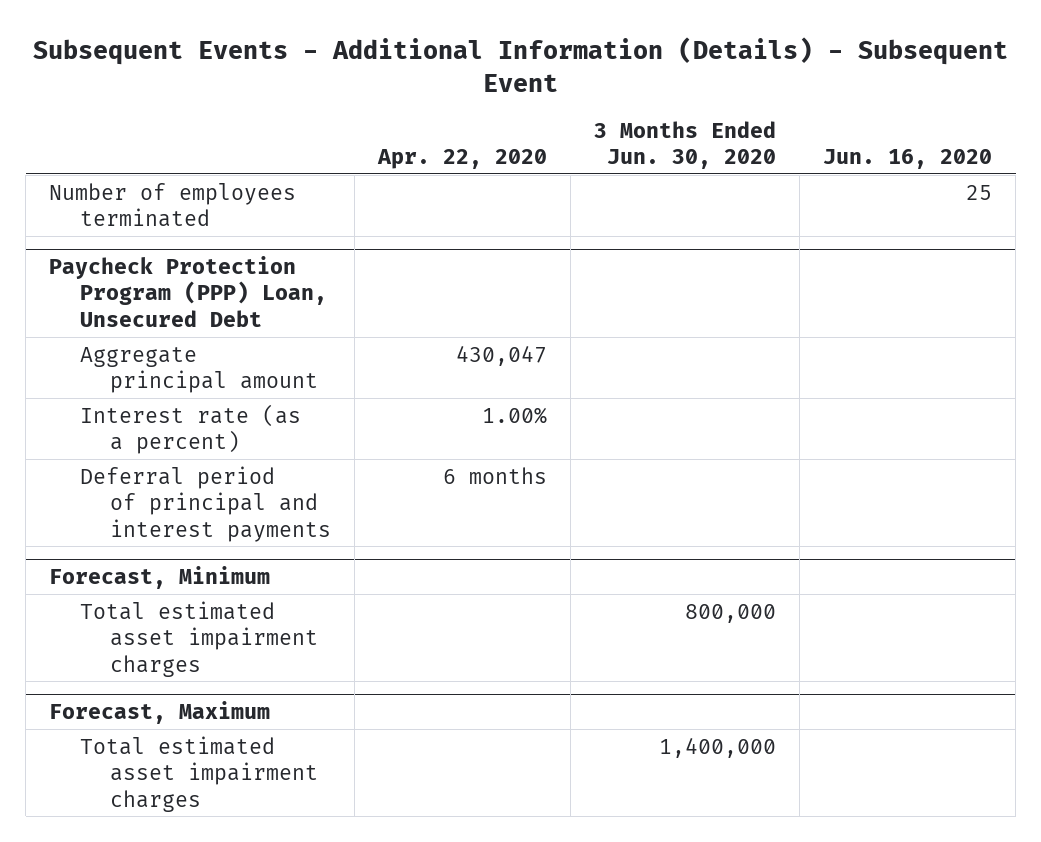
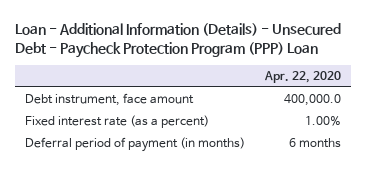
[32,36,1008,92] Subsequent Events - Additional Information (Details) - Subsequent Event -> [15,23,342,58] Loan - Additional Information (Details) - Unsecured Debt - Paycheck Protection Program (PPP) Loan
[594,120,777,169] 3 Months Ended Jun. 30, 2020 -> none
[823,148,993,169] Jun. 16, 2020 -> none
[49,182,297,228] Number of employees terminated -> none
[49,255,327,327] Paycheck Protection Program (PPP) Loan, Unsecured Debt -> none
[79,346,319,394] Aggregate principal amount -> none
[79,403,301,455] Interest rate (as a percent) -> none
[79,465,332,542] Deferral period of principal and interest payments -> none
[49,565,271,589] Forecast, Minimum -> none
[79,600,319,677] Total estimated asset impairment charges -> none
[49,700,271,724] Forecast, Maximum -> none
[79,735,319,812] Total estimated asset impairment charges -> none
none -> [25,93,195,107] Debt instrument, face amount
none -> [25,115,210,129] Fixed interest rate (as a percent)
none -> [25,137,246,153] Deferral period of payment (in months)

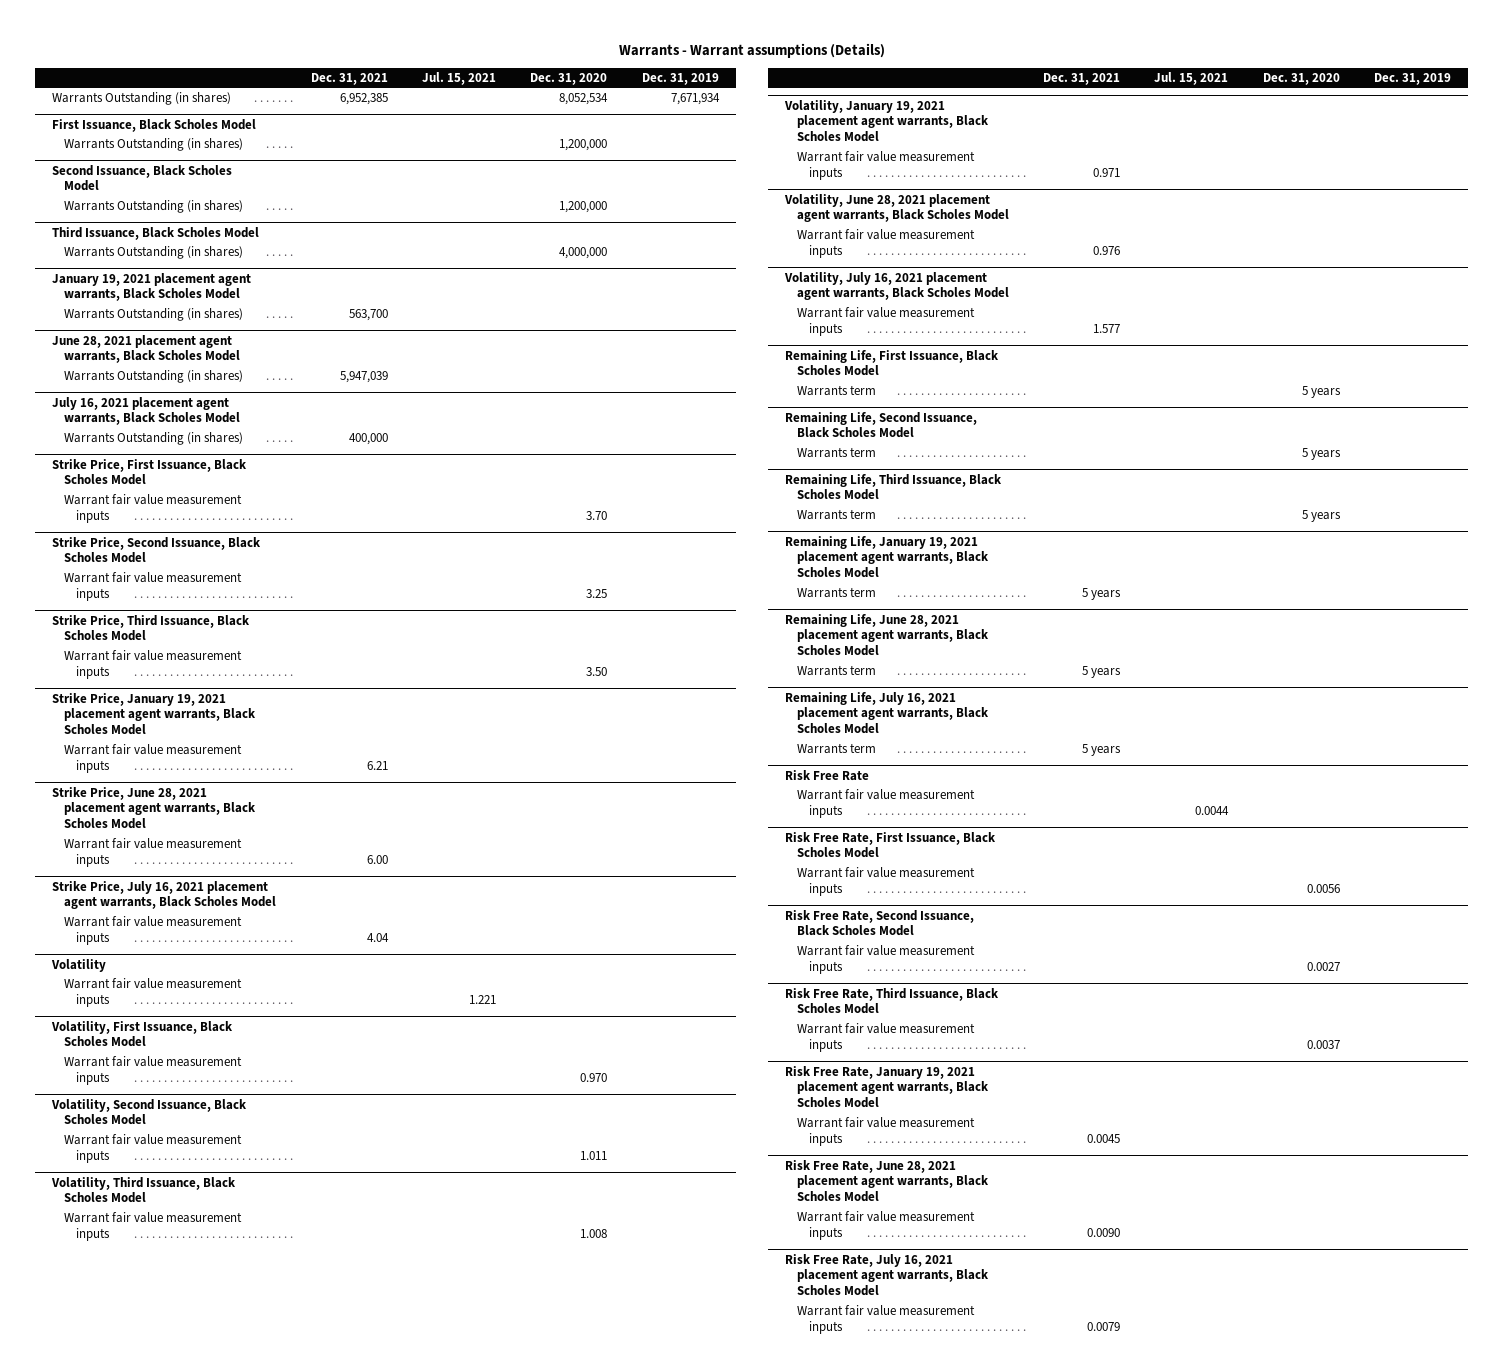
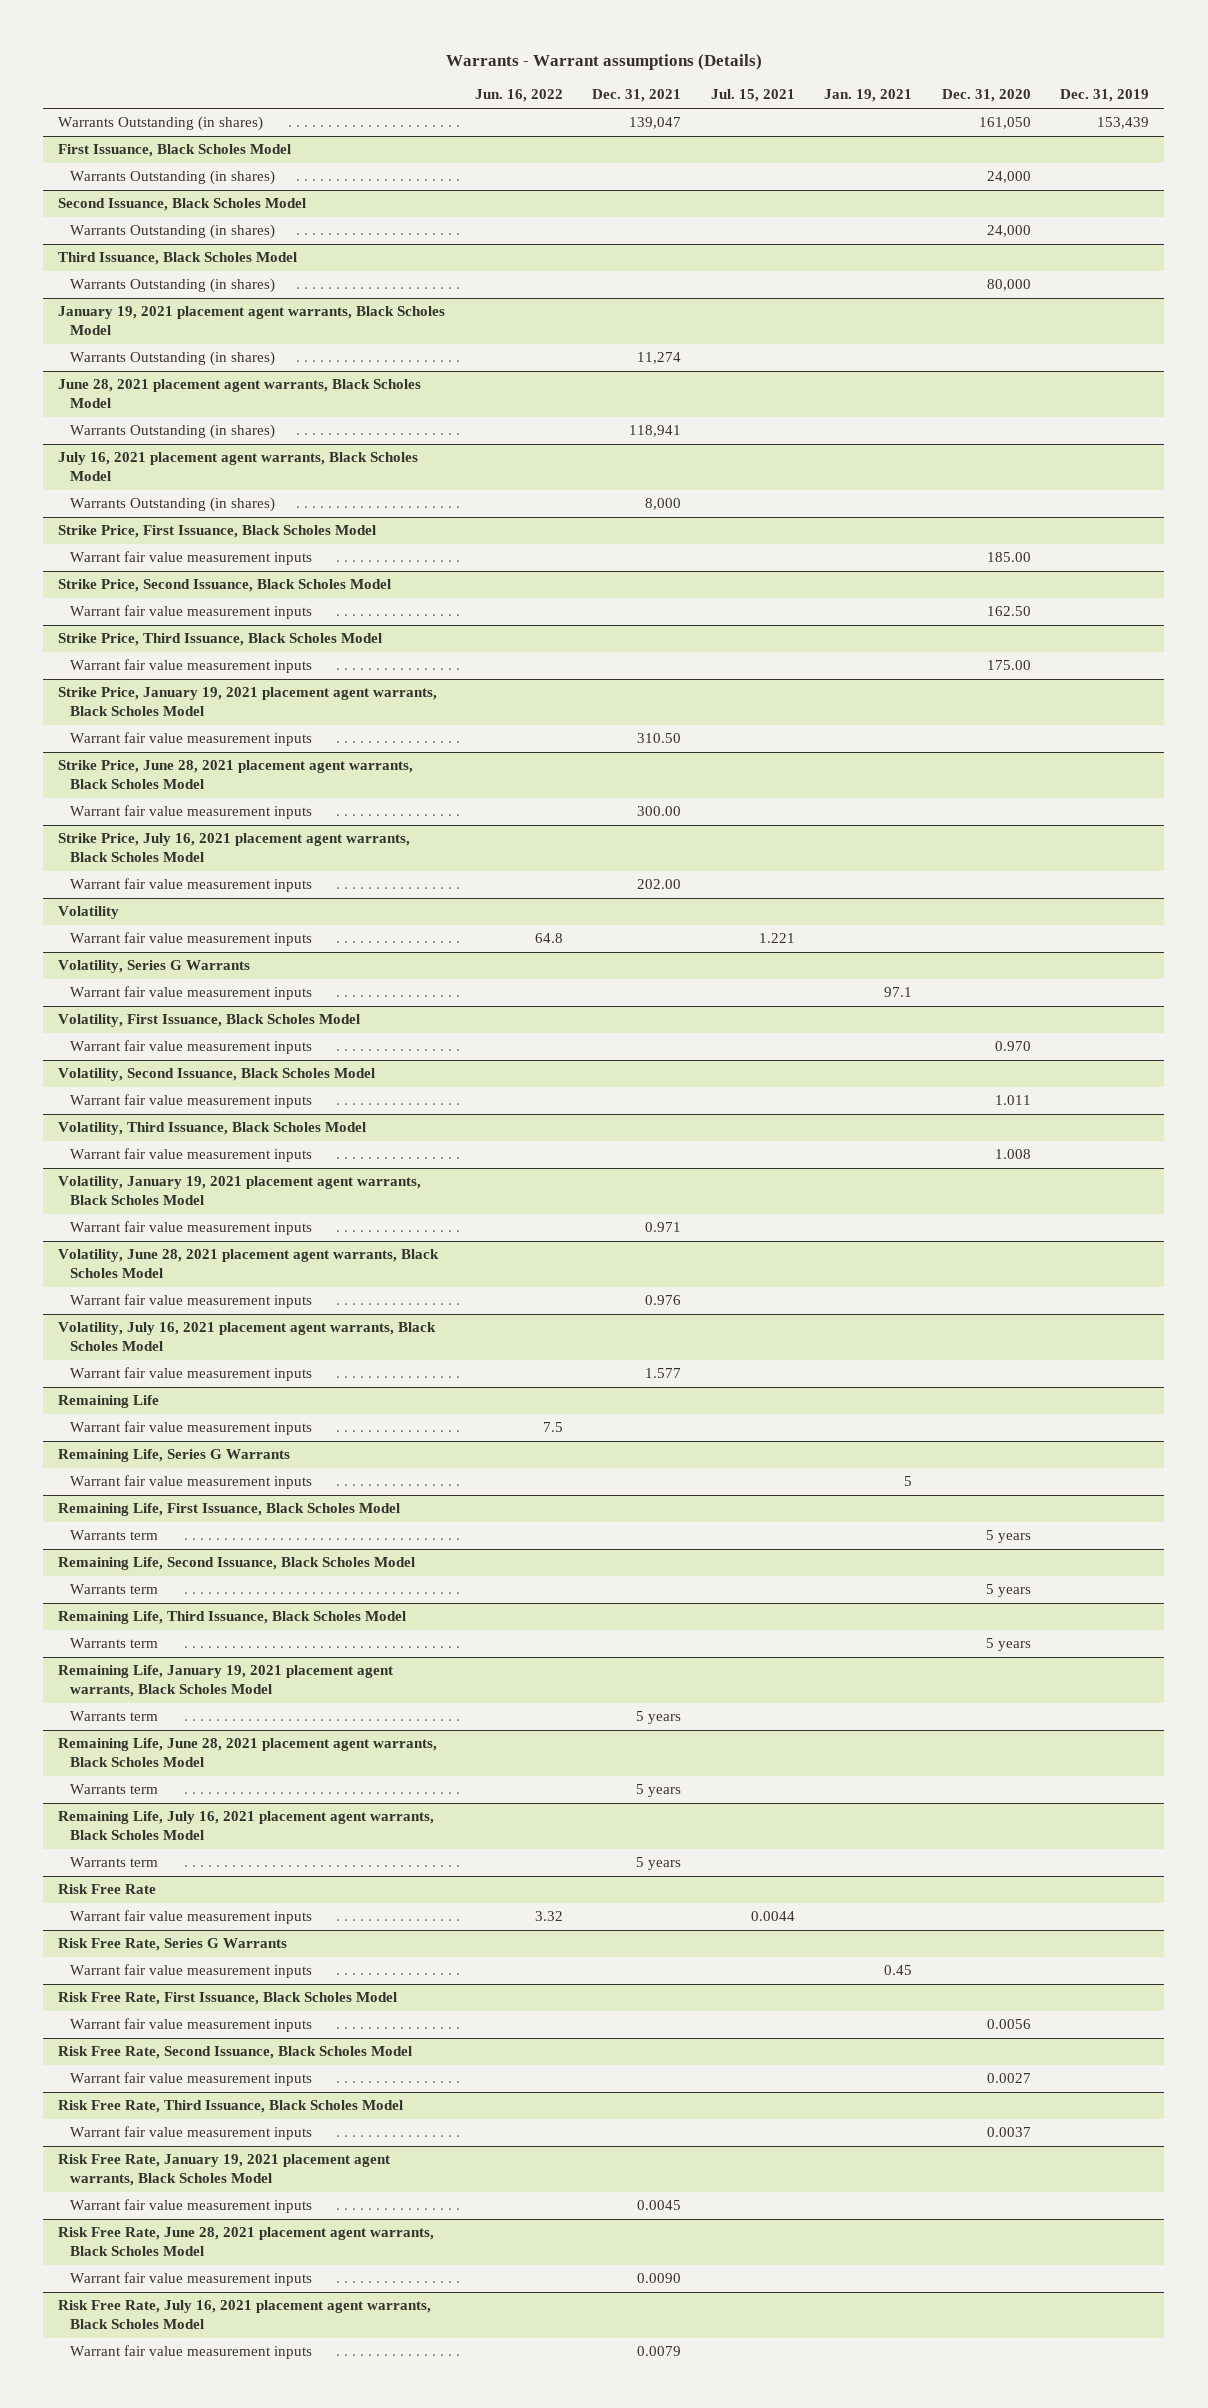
none -> [474,89,563,103] Jun. 16, 2022
none -> [824,89,913,103] Jan. 19, 2021
[339,92,388,105] 6,952,385 -> [629,117,682,130] 139,047
[559,92,609,105] 8,052,534 -> [978,117,1031,130] 161,050
[670,92,720,105] 7,671,934 -> [1097,117,1150,130] 153,439
[559,138,608,151] 1,200,000 -> [986,171,1031,184] 24,000
[559,200,608,213] 1,200,000 -> [986,225,1031,238] 24,000
[559,246,608,259] 4,000,000 -> [986,279,1031,292] 80,000
[348,308,388,321] 563,700 -> [637,352,682,365] 11,274
[339,370,388,383] 5,947,039 -> [629,425,682,438] 118,941
[348,432,388,445] 400,000 -> [645,498,682,511] 8,000
[586,510,608,520] 3.70 -> [986,552,1031,563] 185.00
[586,588,608,598] 3.25 -> [986,606,1031,617] 162.50
[586,666,608,676] 3.50 -> [986,660,1031,671] 175.00
[366,760,388,770] 6.21 -> [637,733,682,744] 310.50
[366,854,388,864] 6.00 -> [637,806,682,817] 300.00
[366,932,389,942] 4.04 -> [637,879,682,890] 202.00
none -> [58,960,251,974] Volatility, Series G Warrants
none -> [69,986,312,1001] Warrant fair value measurement inputs
none -> [58,1395,160,1409] Remaining Life
none -> [69,1421,312,1436] Warrant fair value measurement inputs
none -> [58,1449,291,1463] Remaining Life, Series G Warrants
none -> [69,1475,312,1490] Warrant fair value measurement inputs
none -> [58,1938,288,1952] Risk Free Rate, Series G Warrants
none -> [69,1964,312,1979] Warrant fair value measurement inputs

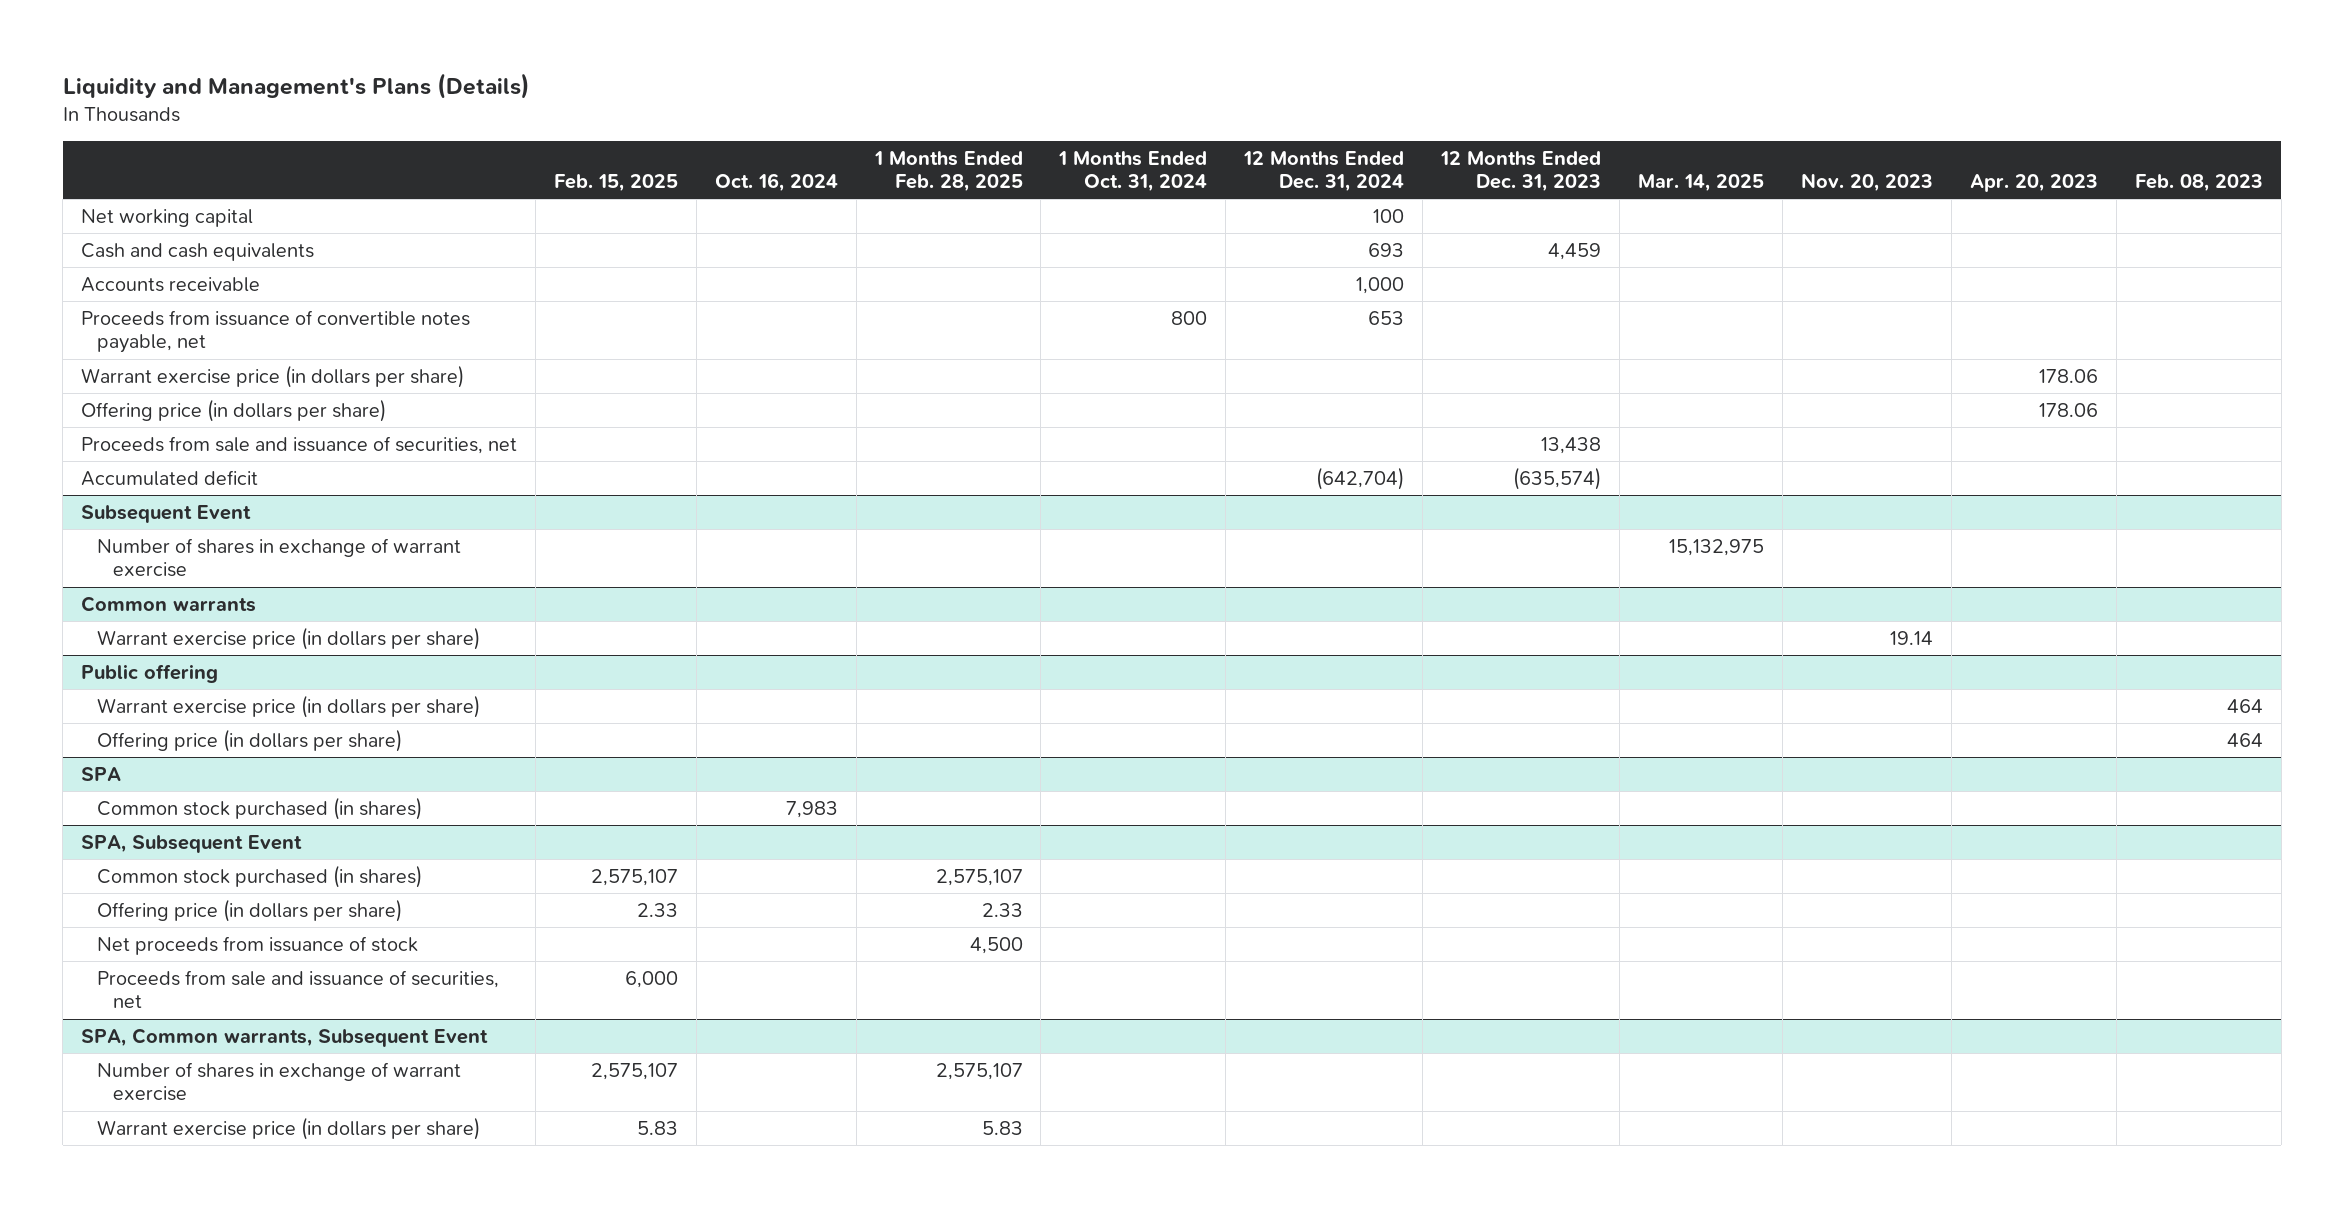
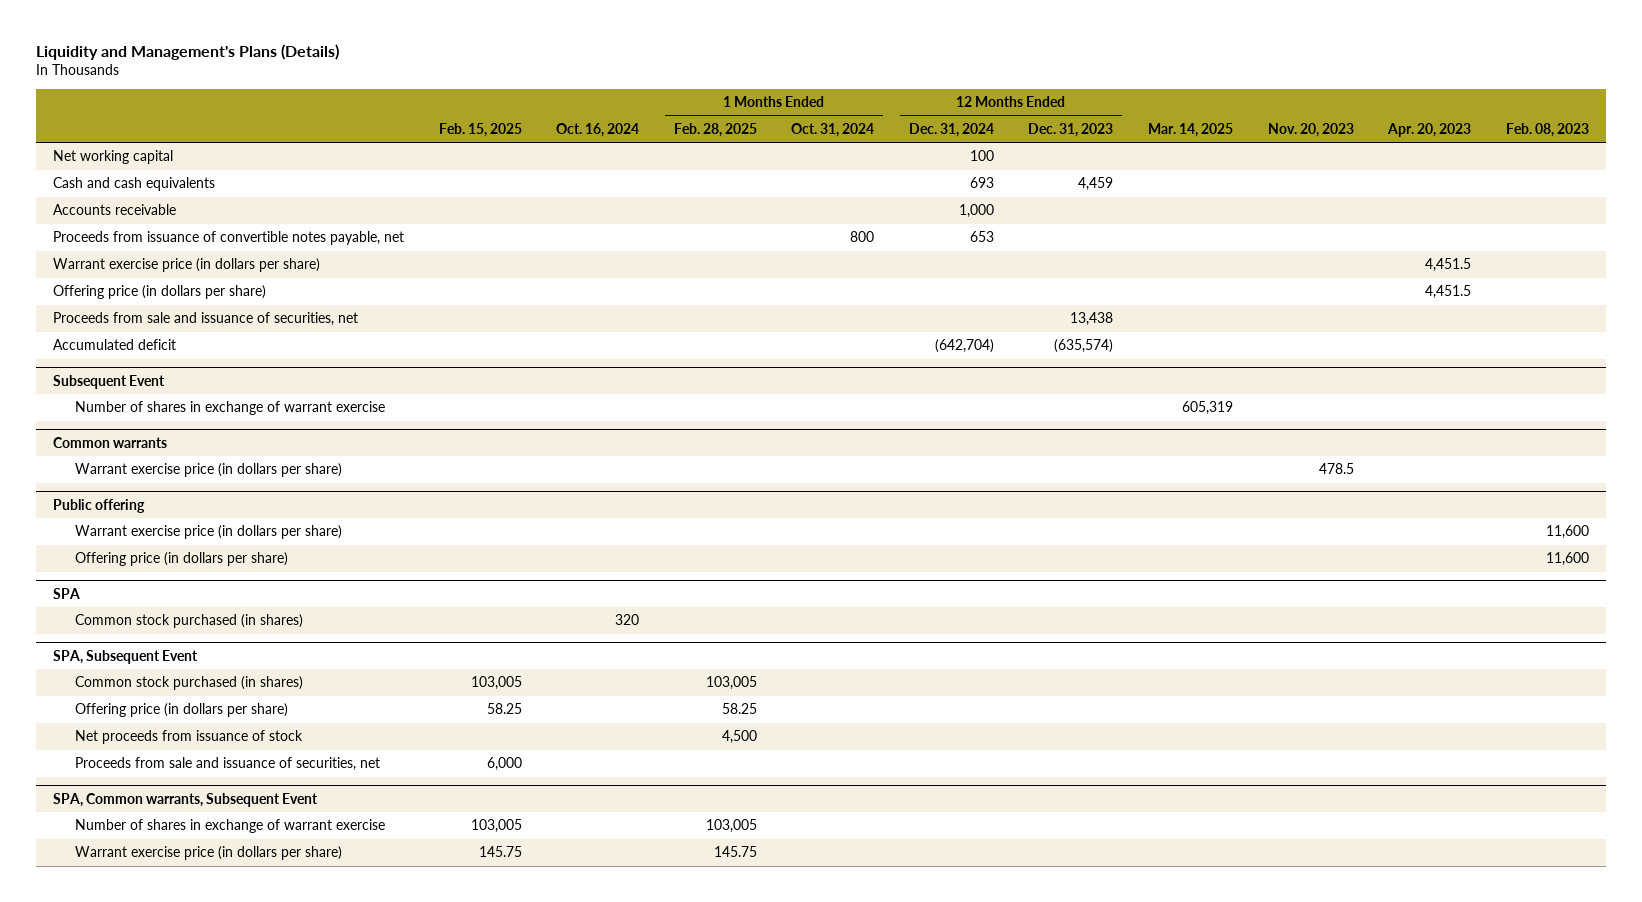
[2038,368,2098,383] 178.06 -> [1425,258,1472,273] 4,451.5
[2038,402,2098,417] 178.06 -> [1425,285,1472,300] 4,451.5
[1669,538,1765,556] 15,132,975 -> [1181,401,1233,416] 605,319
[1889,630,1933,645] 19.14 -> [1318,463,1354,475] 478.5
[2226,698,2263,713] 464 -> [1545,525,1589,540] 11,600
[2226,732,2263,747] 464 -> [1545,552,1589,567] 11,600
[785,800,838,818] 7,983 -> [615,614,640,626] 320
[590,868,678,886] 2,575,107 -> [470,676,522,691] 103,005
[935,868,1023,886] 2,575,107 -> [705,676,757,691] 103,005
[636,902,678,917] 2.33 -> [486,703,522,715] 58.25
[981,902,1023,917] 2.33 -> [721,703,757,715] 58.25
[590,1062,678,1080] 2,575,107 -> [470,819,522,834] 103,005
[935,1062,1023,1080] 2,575,107 -> [705,819,757,834] 103,005
[636,1120,678,1135] 5.83 -> [478,846,522,858] 145.75
[981,1120,1023,1135] 5.83 -> [713,846,757,858] 145.75

